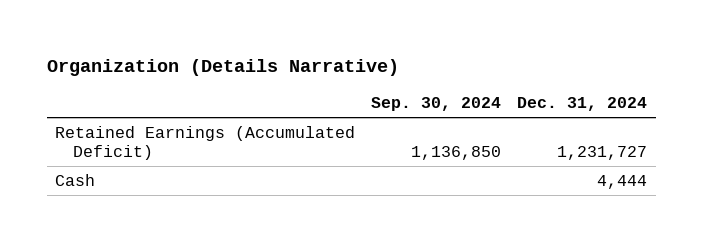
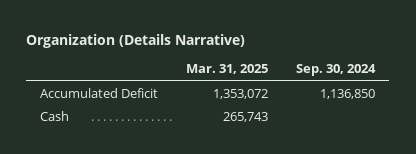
[517,97,648,112] Dec. 31, 2024 -> none
none -> [186,64,269,75] Mar. 31, 2025
[54,125,355,160] Retained Earnings (Accumulated Deficit) -> [40,87,159,98] Accumulated Deficit

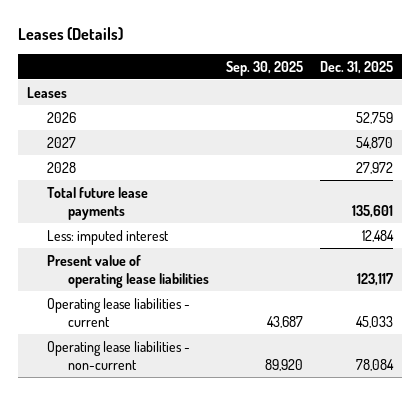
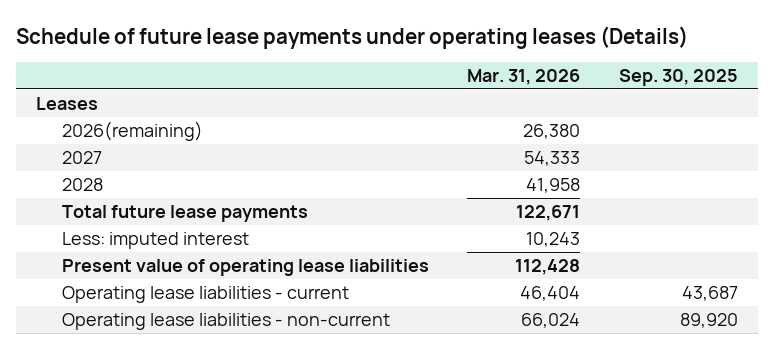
[17,26,123,40] Leases (Details) -> [16,25,689,49] Schedule of future lease payments under operating leases (Details)
[320,60,394,74] Dec. 31, 2025 -> none
none -> [467,68,581,85] Mar. 31, 2026
[47,111,77,123] 2026 -> [61,121,203,142] 2026(remaining)

